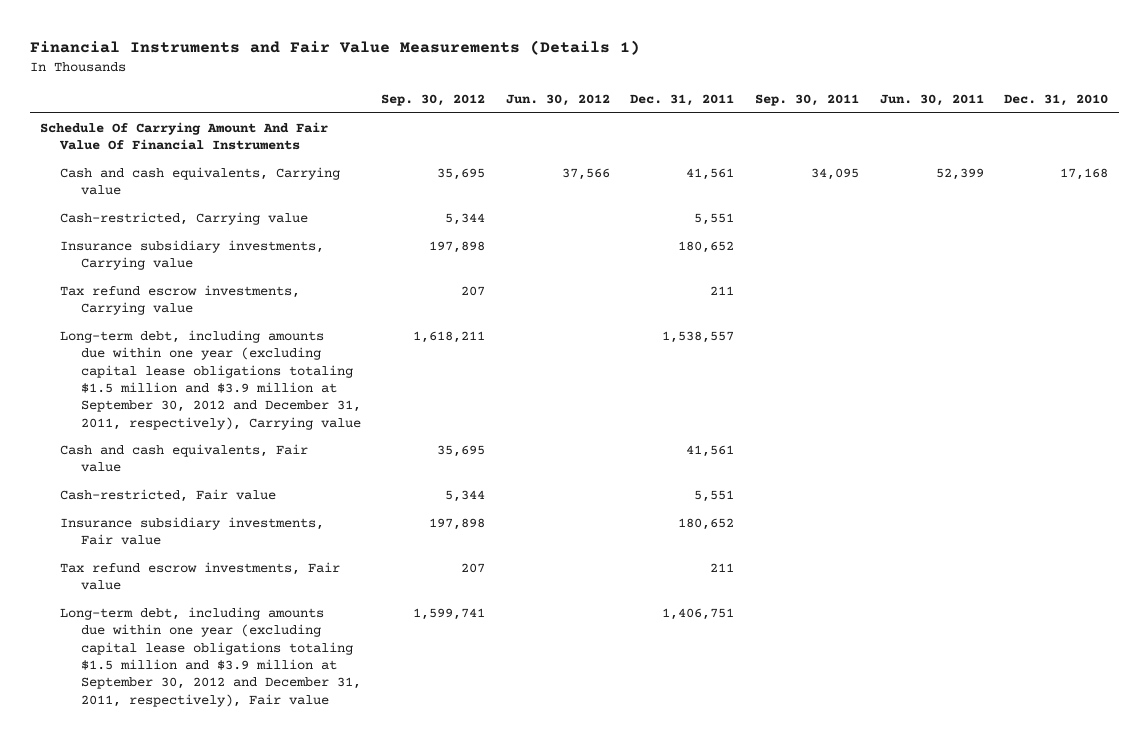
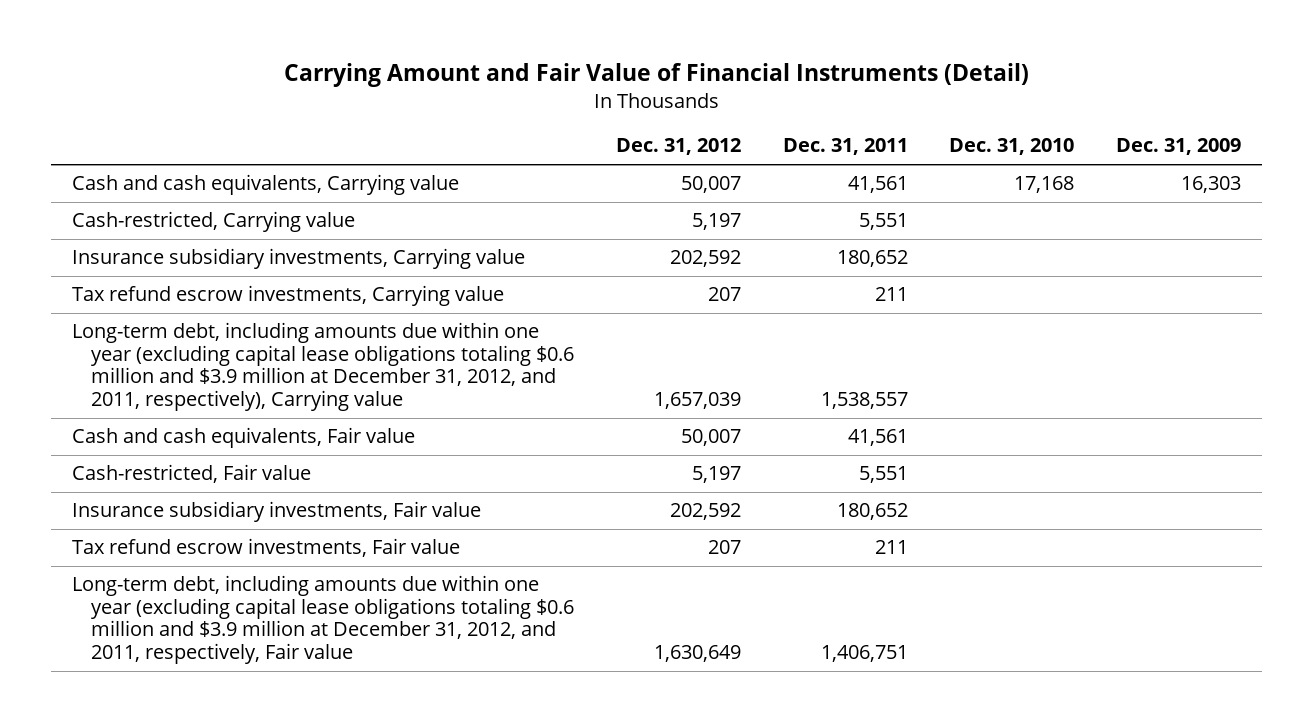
[29,39,640,55] Financial Instruments and Fair Value Measurements (Details 1) -> [283,63,1029,88] Carrying Amount and Fair Value of Financial Instruments (Detail)
[381,94,486,107] Sep. 30, 2012 -> none
[505,94,610,107] Jun. 30, 2012 -> none
[755,94,860,107] Sep. 30, 2011 -> none
[879,94,984,107] Jun. 30, 2011 -> none
none -> [615,138,741,156] Dec. 31, 2012
none -> [1116,138,1242,156] Dec. 31, 2009
[39,121,328,151] Schedule Of Carrying Amount And Fair Value Of Financial Instruments -> none
[60,329,361,430] Long-term debt, including amounts due within one year (excluding capital lease obligations totaling $1.5 million and $3.9 million at September 30, 2012 and December 31, 2011, respectively), Carrying value -> [72,322,575,411] Long-term debt, including amounts due within one year (excluding capital lease obligations totaling $0.6 million and $3.9 million at December 31, 2012, and 2011, respectively), Carrying value
[60,606,361,707] Long-term debt, including amounts due within one year (excluding capital lease obligations totaling $1.5 million and $3.9 million at September 30, 2012 and December 31, 2011, respectively), Fair value -> [72,575,575,664] Long-term debt, including amounts due within one year (excluding capital lease obligations totaling $0.6 million and $3.9 million at December 31, 2012, and 2011, respectively, Fair value

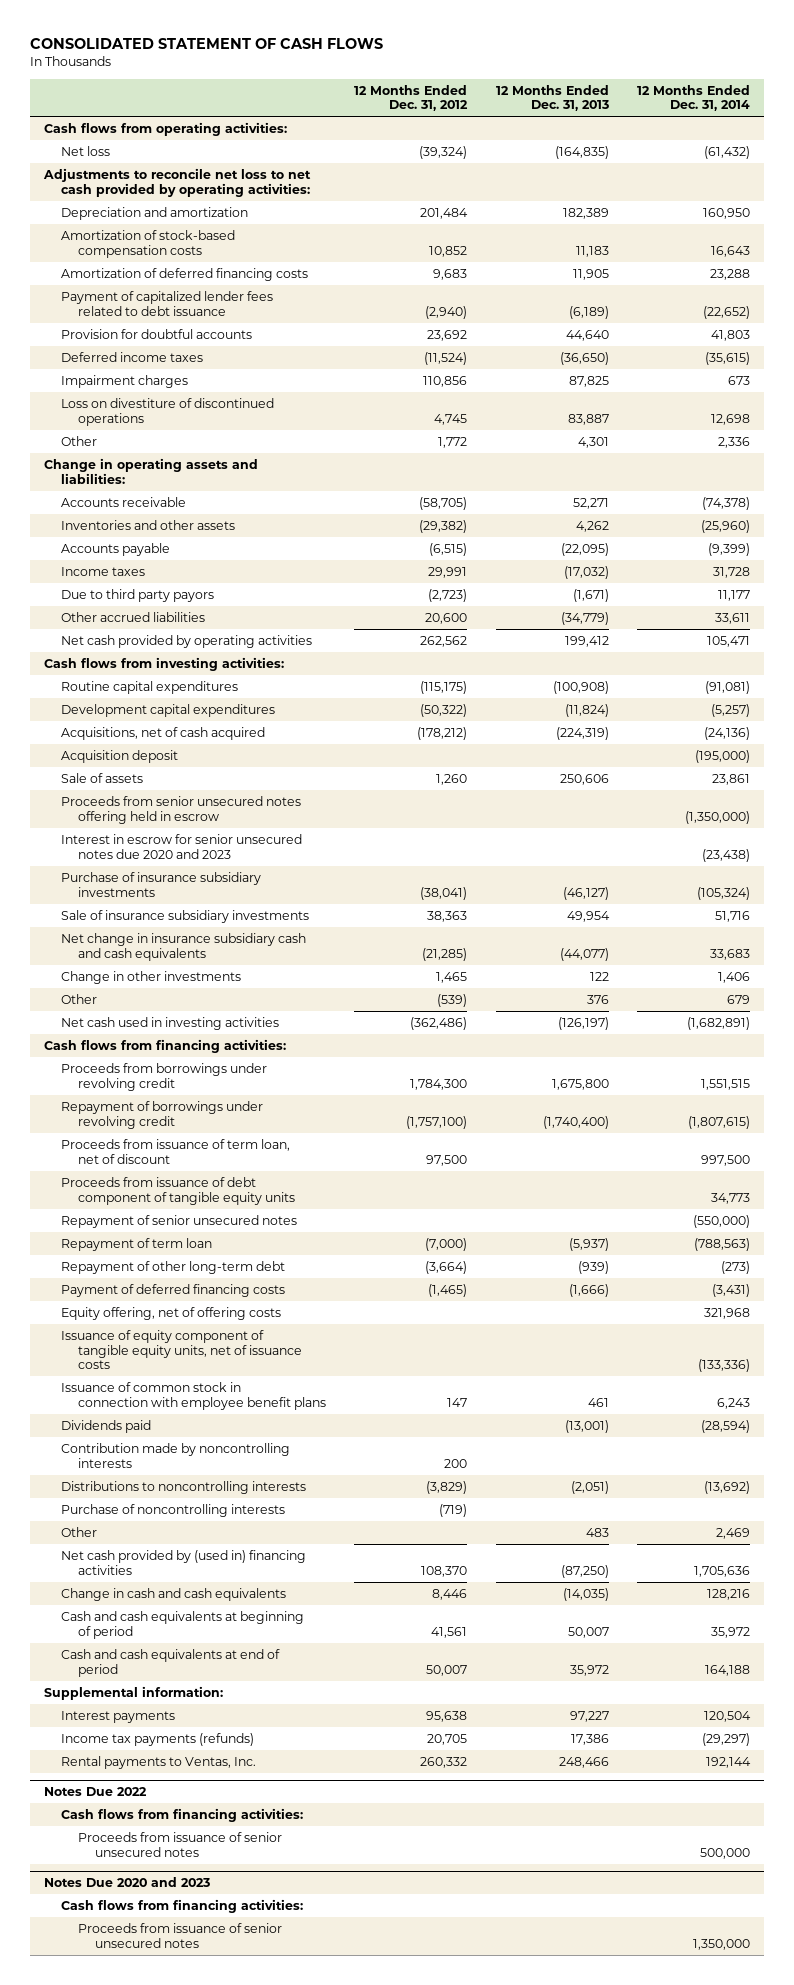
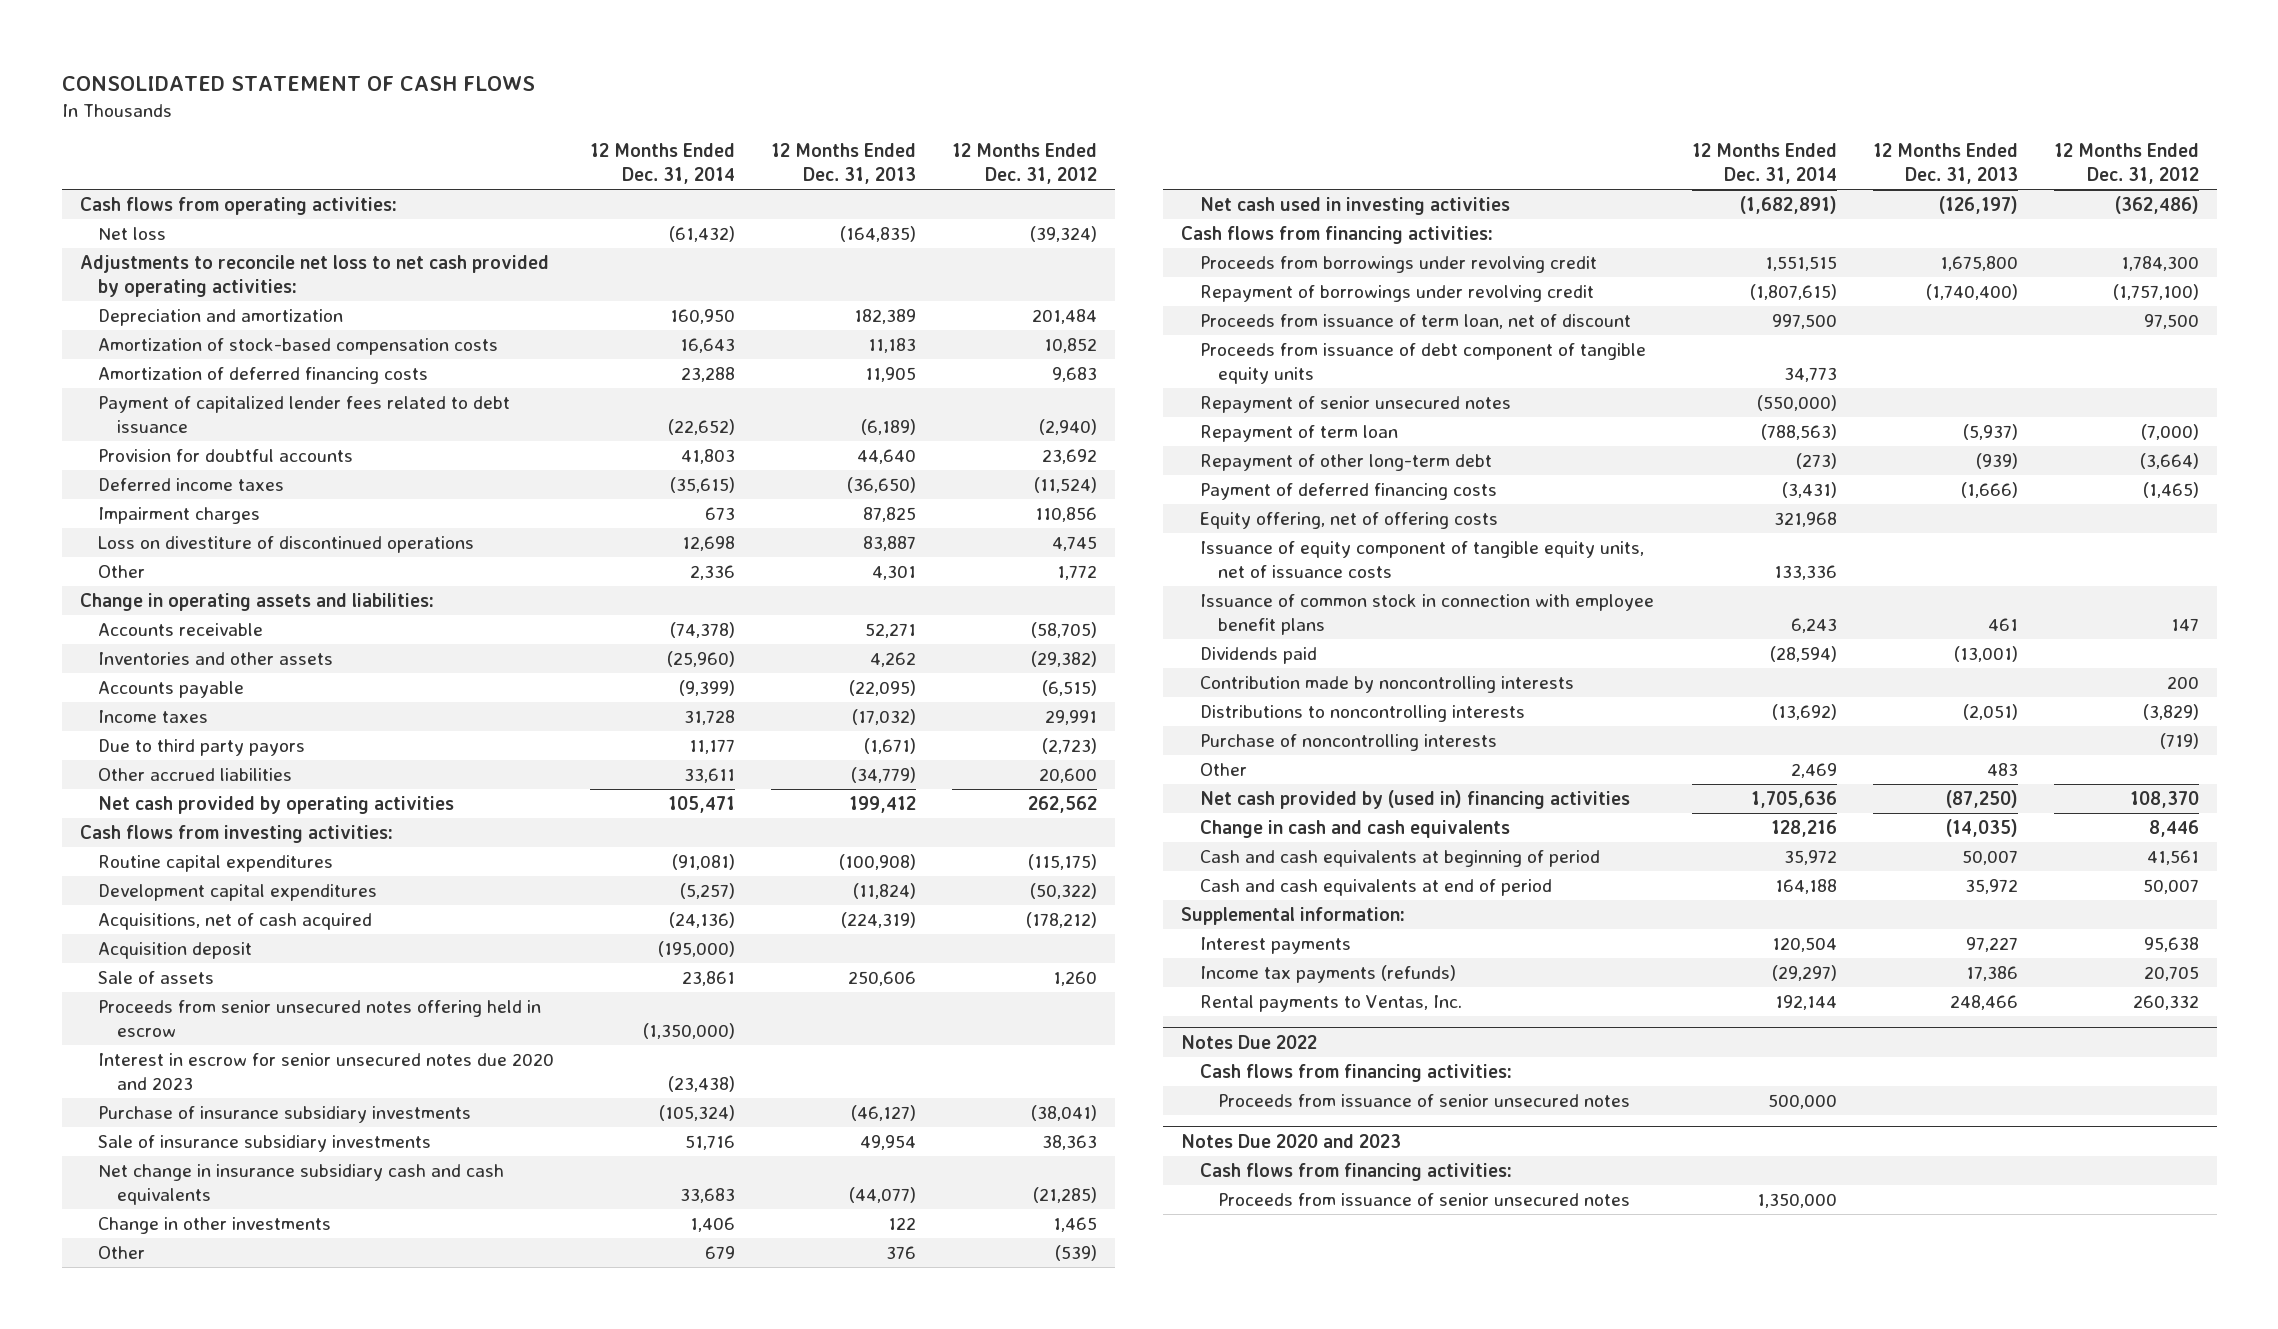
[698,1359,751,1373] (133,336) -> [1773,564,1837,580] 133,336

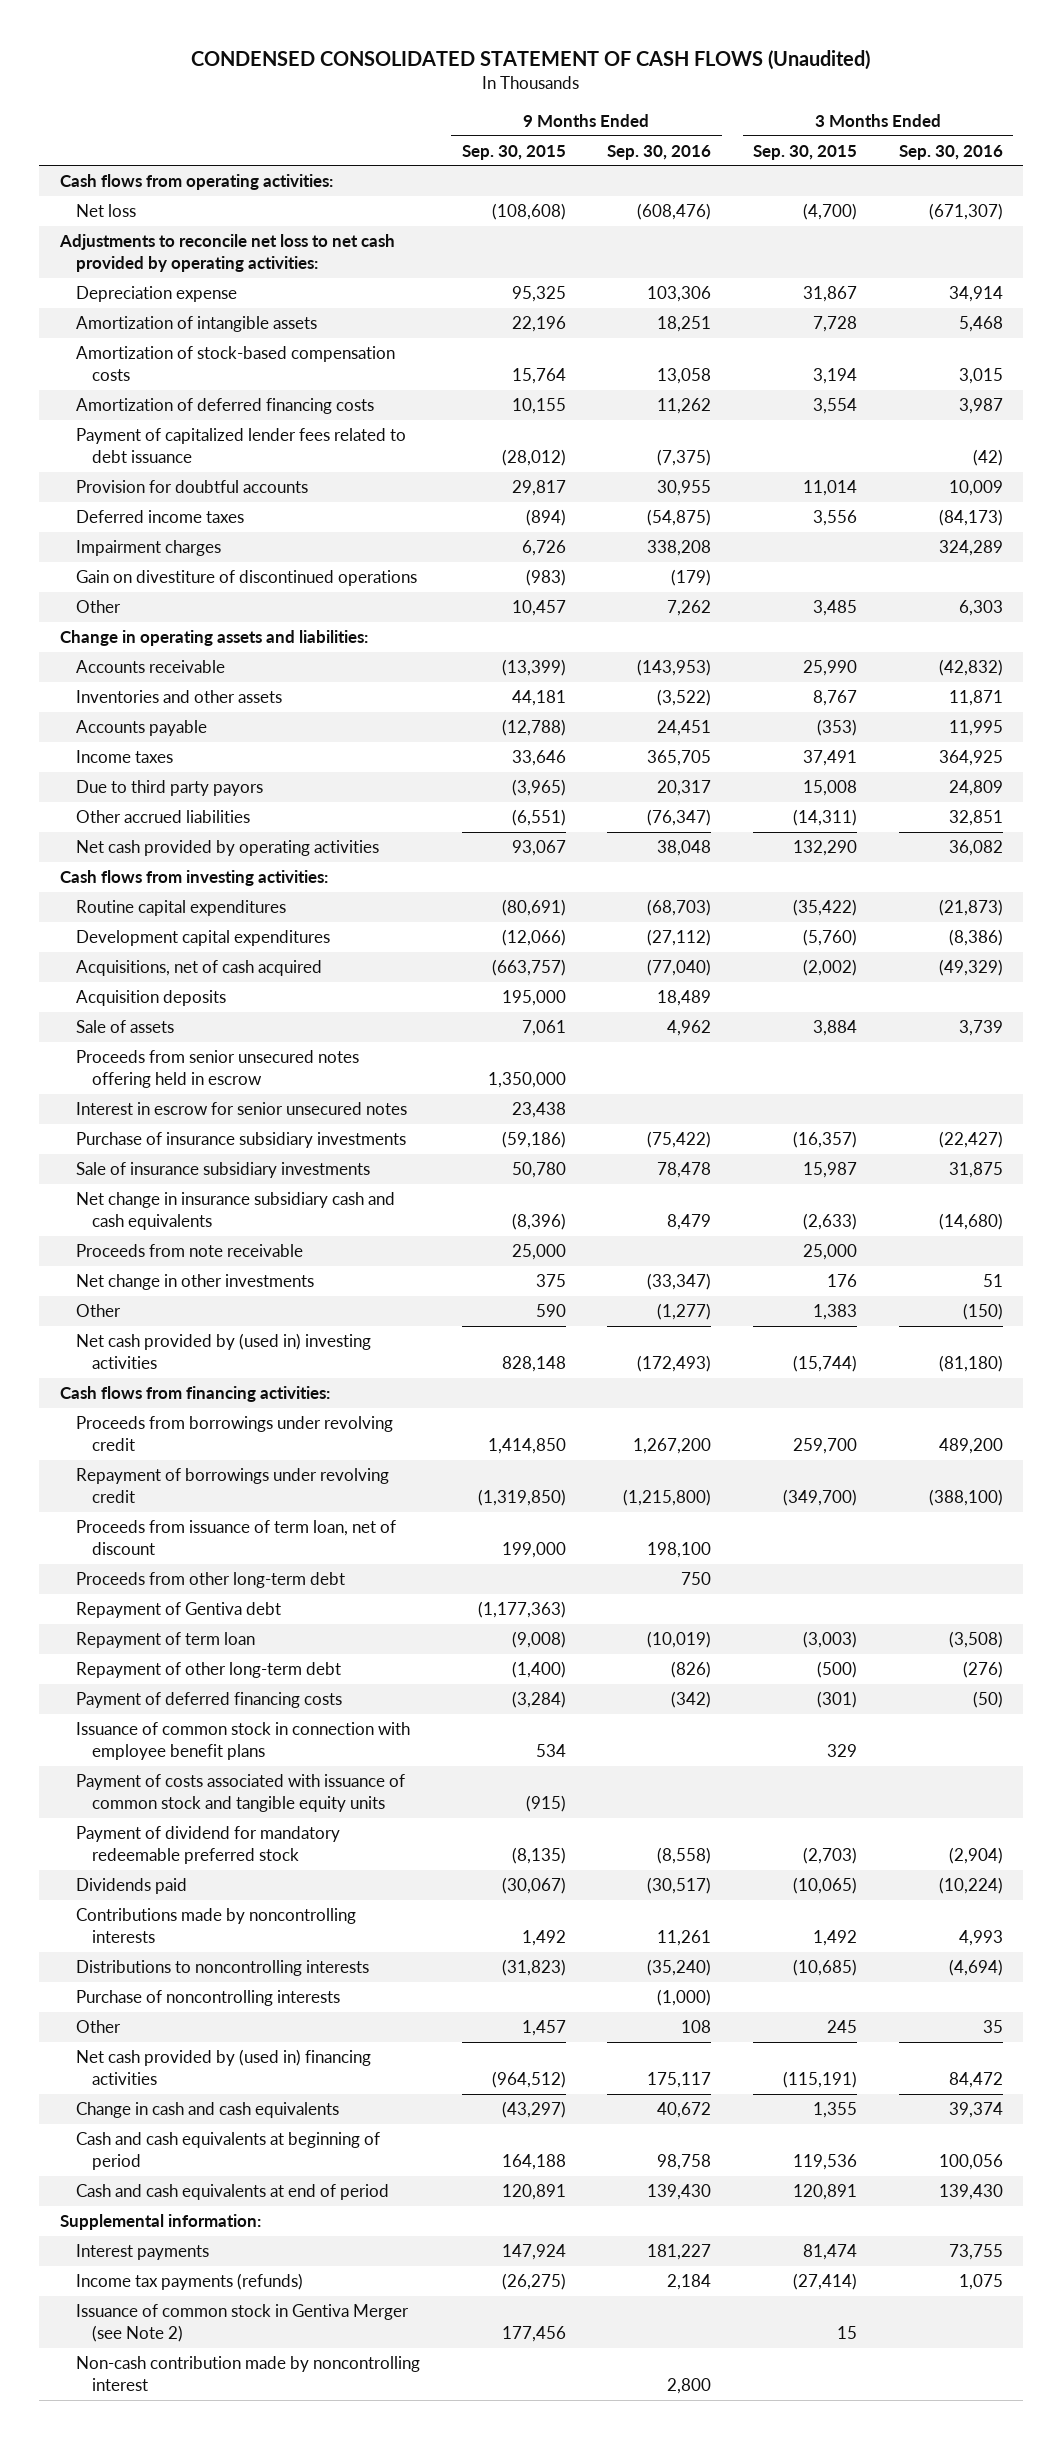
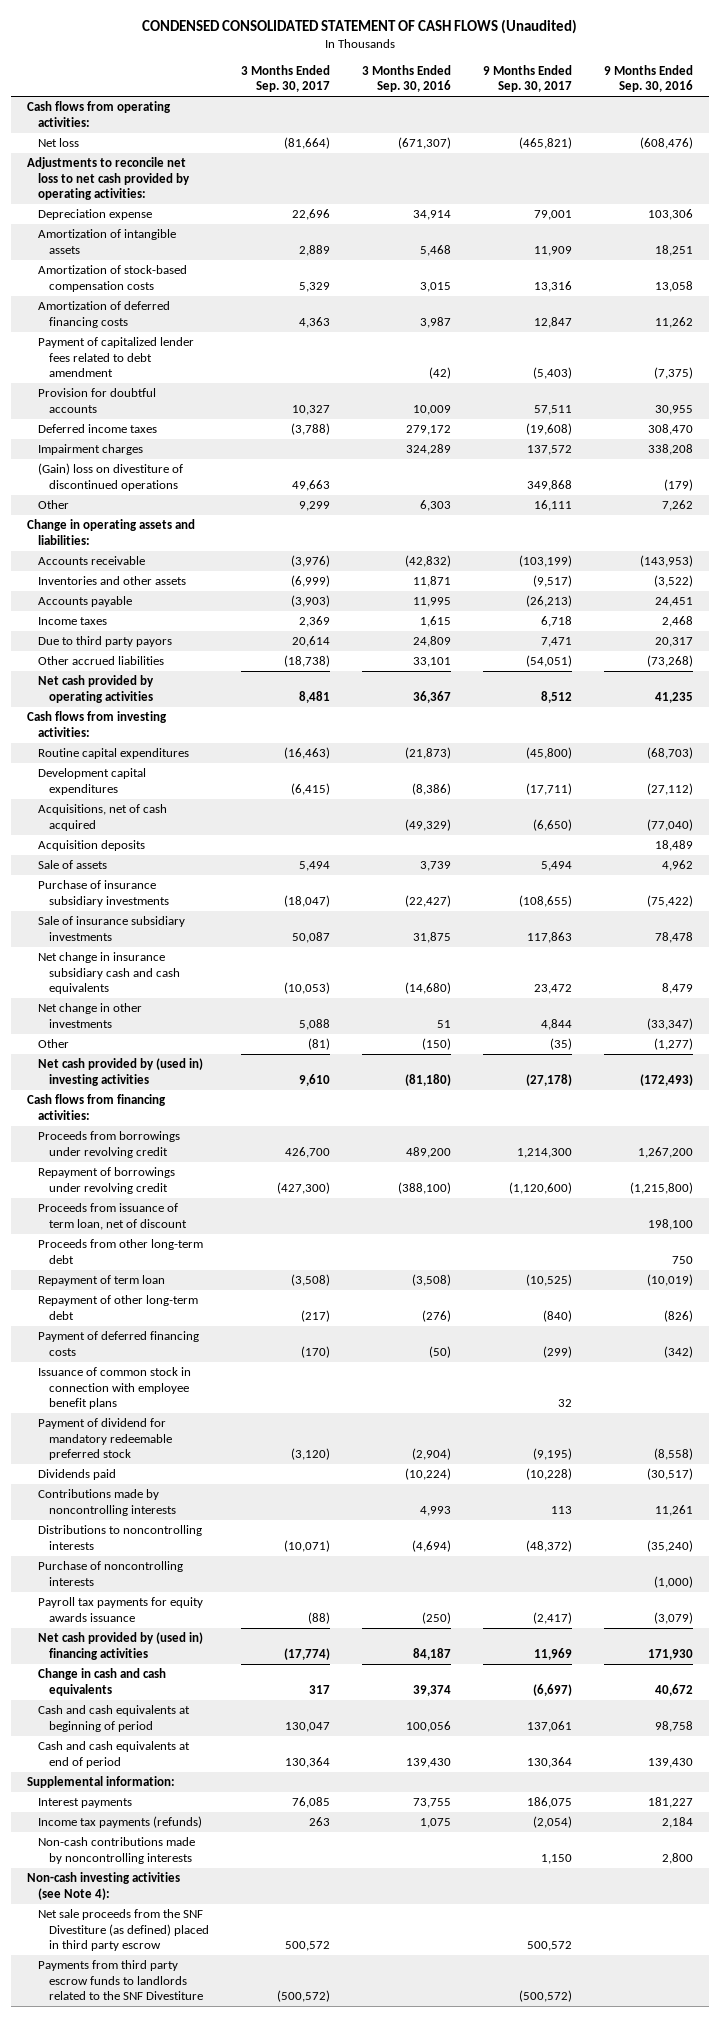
[461,144,566,160] Sep. 30, 2015 -> none
[752,144,857,160] Sep. 30, 2015 -> none
none -> [241,64,331,93] 3 Months Ended Sep. 30, 2017
none -> [483,64,573,93] 9 Months Ended Sep. 30, 2017
[75,427,406,463] Payment of capitalized lender fees related to debt issuance -> [38,337,195,378] Payment of capitalized lender fees related to debt amendment
[647,508,712,526] (54,875) -> [648,424,694,436] 308,470
[938,508,1003,526] (84,173) -> [406,425,452,436] 279,172
[75,569,417,586] Gain on divestiture of discontinued operations -> [38,463,184,491] (Gain) loss on divestiture of discontinued operations
[647,749,712,766] 365,705 -> [662,616,694,628] 2,468
[938,749,1003,766] 364,925 -> [420,616,452,628] 1,615
[647,808,712,826] (76,347) -> [647,655,694,668] (73,268)
[948,809,1003,826] 32,851 -> [413,657,452,668] 33,101
[657,839,712,856] 38,048 -> [655,691,694,703] 41,235
[948,839,1003,856] 36,082 -> [413,690,452,703] 36,367
[75,1049,359,1088] Proceeds from senior unsecured notes offering held in escrow -> none
[75,1101,407,1115] Interest in escrow for senior unsecured notes -> none
[75,1243,303,1257] Proceeds from note receivable -> none
[75,1601,281,1618] Repayment of Gentiva debt -> none
[75,1773,405,1812] Payment of costs associated with issuance of common stock and tangible equity units -> none
[75,2019,121,2033] Other -> none
none -> [38,1597,204,1622] Payroll tax payments for equity awards issuance
[647,2071,712,2088] 175,117 -> [648,1648,694,1660] 171,930
[948,2071,1003,2088] 84,472 -> [413,1647,452,1660] 84,187
[75,2303,409,2342] Issuance of common stock in Gentiva Merger (see Note 2) -> none
[75,2355,420,2391] Non-cash contribution made by noncontrolling interest -> [38,1837,196,1864] Non-cash contributions made by noncontrolling interests
none -> [27,1872,181,1900] Non-cash investing activities (see Note 4):
none -> [38,1909,210,1952] Net sale proceeds from the SNF Divestiture (as defined) placed in third party escrow
none -> [38,1960,204,2001] Payments from third party escrow funds to landlords related to the SNF Divestiture

